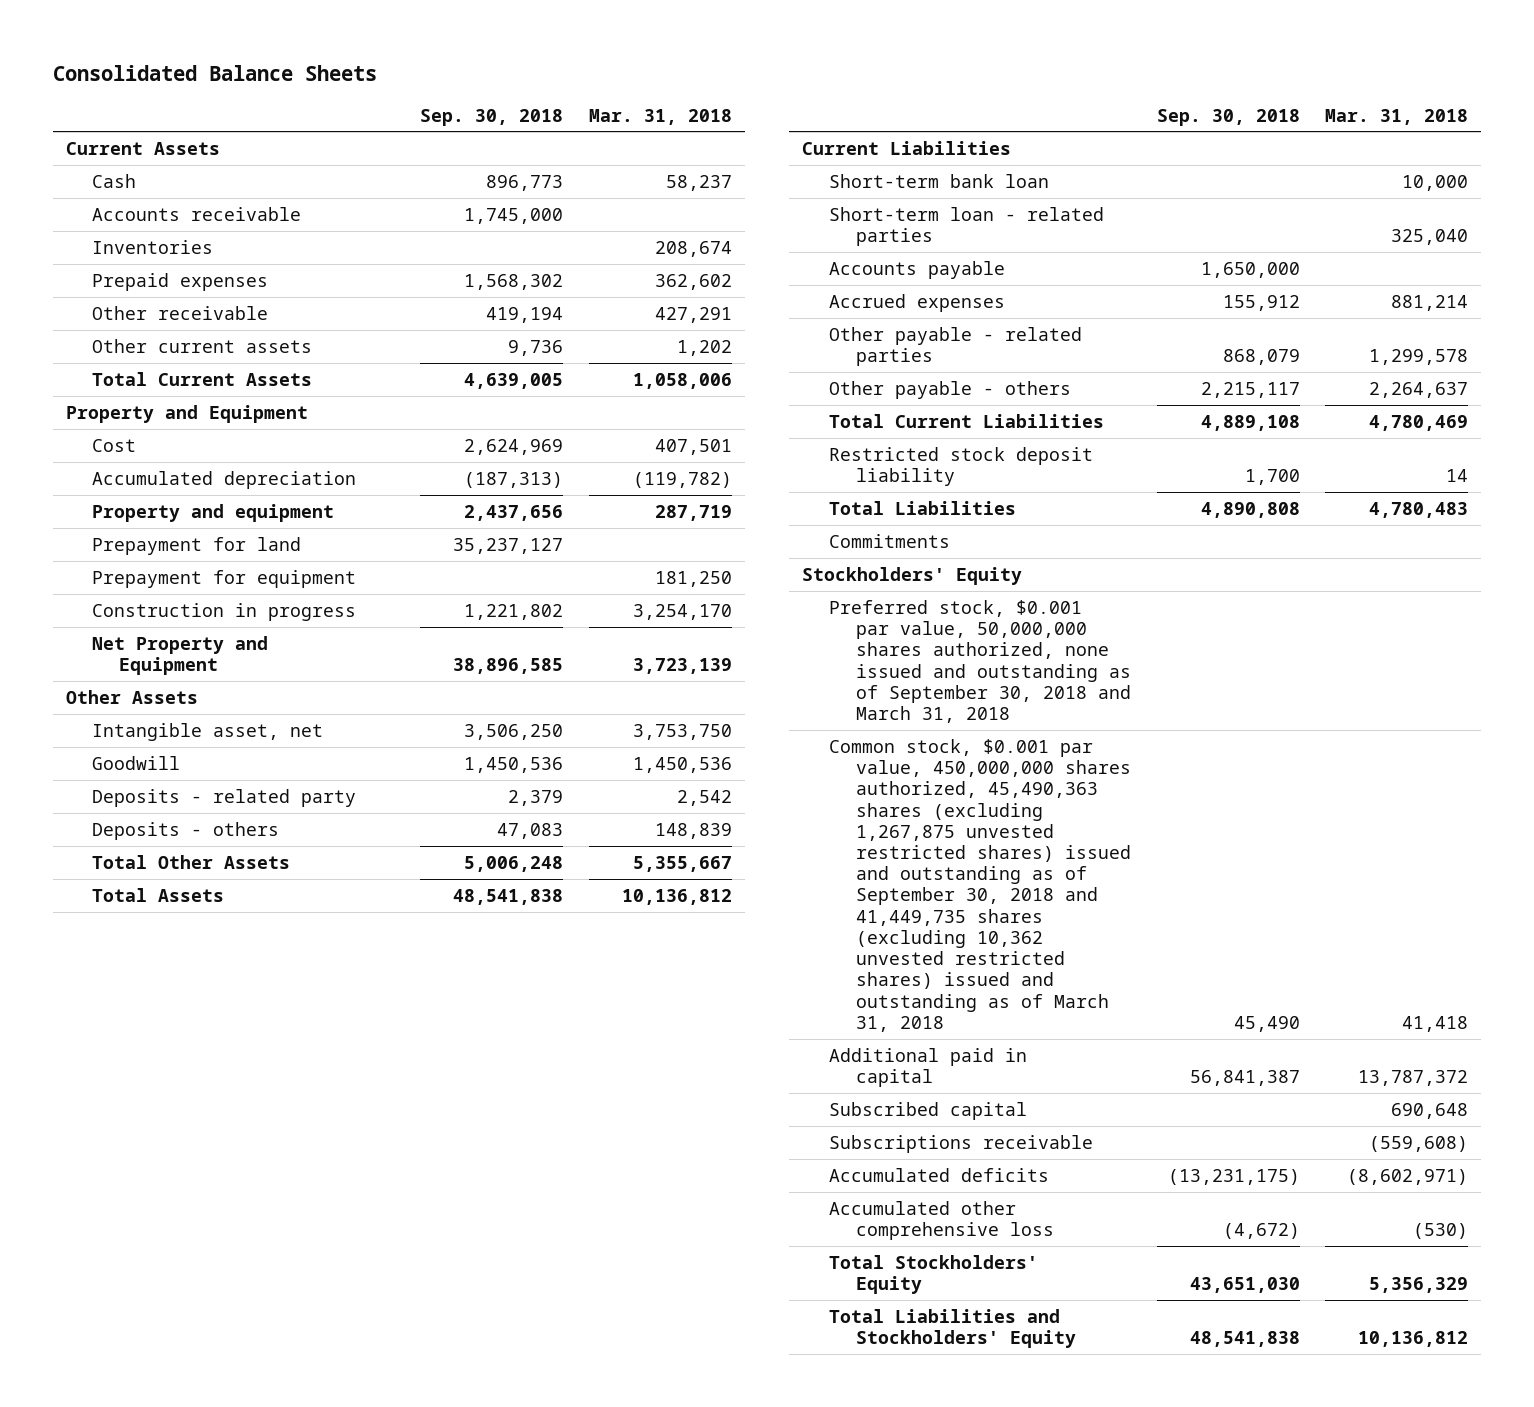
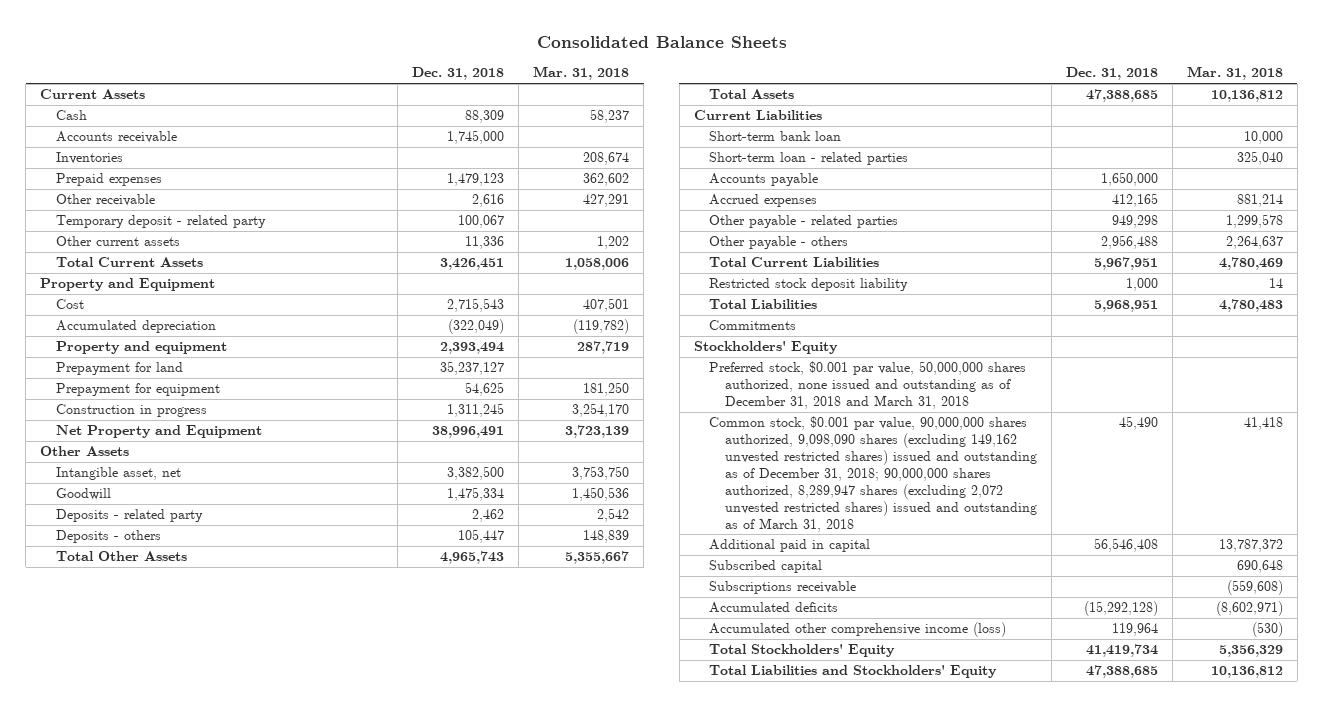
[419,108,563,126] Sep. 30, 2018 -> none
none -> [412,67,505,81] Dec. 31, 2018
none -> [55,215,266,229] Temporary deposit - related party
[829,599,1131,724] Preferred stock, $0.001 par value, 50,000,000 shares authorized, none issued and outstanding as of September 30, 2018 and March 31, 2018 -> [709,361,1027,410] Preferred stock, $0.001 par value, 50,000,000 shares authorized, none issued and outstanding as of December 31, 2018 and March 31, 2018
[829,738,1131,1032] Common stock, $0.001 par value, 450,000,000 shares authorized, 45,490,363 shares (excluding 1,267,875 unvested restricted shares) issued and outstanding as of September 30, 2018 and 41,449,735 shares (excluding 10,362 unvested restricted shares) issued and outstanding as of March 31, 2018 -> [709,416,1037,532] Common stock, $0.001 par value, 90,000,000 shares authorized, 9,098,090 shares (excluding 149,162 unvested restricted shares) issued and outstanding as of December 31, 2018; 90,000,000 shares authorized, 8,289,947 shares (excluding 2,072 unvested restricted shares) issued and outstanding as of March 31, 2018
[829,1200,1054,1241] Accumulated other comprehensive loss -> [709,622,1007,638] Accumulated other comprehensive income (loss)

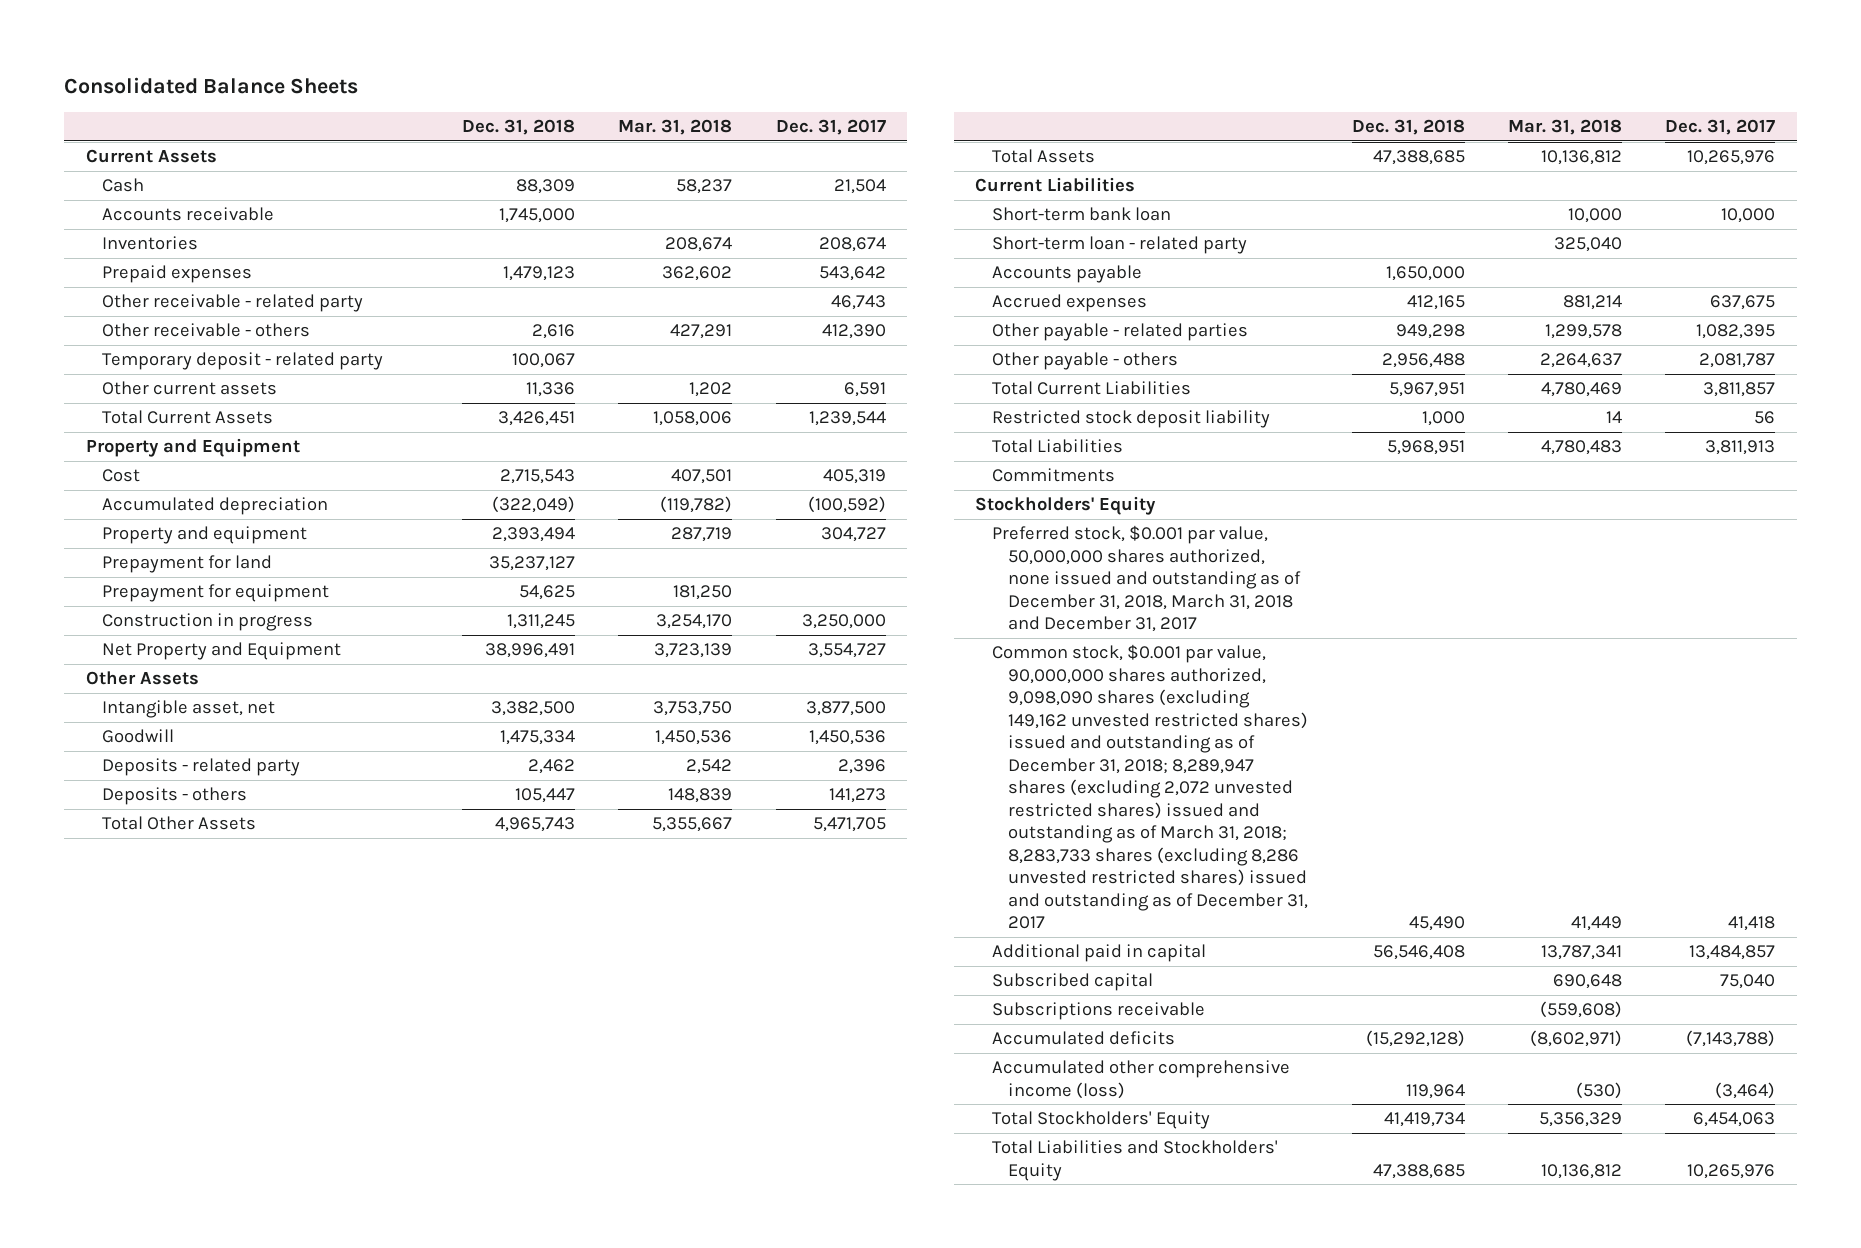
none -> [775,118,886,135] Dec. 31, 2017
none -> [102,294,364,313] Other receivable - related party
[55,194,155,207] Other receivable -> [102,323,311,338] Other receivable - others
[709,152,909,166] Short-term loan - related parties -> [991,236,1247,255] Short-term loan - related party
[709,361,1027,410] Preferred stock, $0.001 par value, 50,000,000 shares authorized, none issued and outstanding as of December 31, 2018 and March 31, 2018 -> [991,525,1302,633] Preferred stock, $0.001 par value, 50,000,000 shares authorized, none issued and outstanding as of December 31, 2018, March 31, 2018 and December 31, 2017
[709,416,1037,532] Common stock, $0.001 par value, 90,000,000 shares authorized, 9,098,090 shares (excluding 149,162 unvested restricted shares) issued and outstanding as of December 31, 2018; 90,000,000 shares authorized, 8,289,947 shares (excluding 2,072 unvested restricted shares) issued and outstanding as of March 31, 2018 -> [991,644,1309,930] Common stock, $0.001 par value, 90,000,000 shares authorized, 9,098,090 shares (excluding 149,162 unvested restricted shares) issued and outstanding as of December 31, 2018; 8,289,947 shares (excluding 2,072 unvested restricted shares) issued and outstanding as of March 31, 2018; 8,283,733 shares (excluding 8,286 unvested restricted shares) issued and outstanding as of December 31, 2017
[1243,417,1283,431] 41,418 -> [1570,916,1622,932] 41,449
[1218,539,1283,553] 13,787,372 -> [1540,945,1622,961] 13,787,341

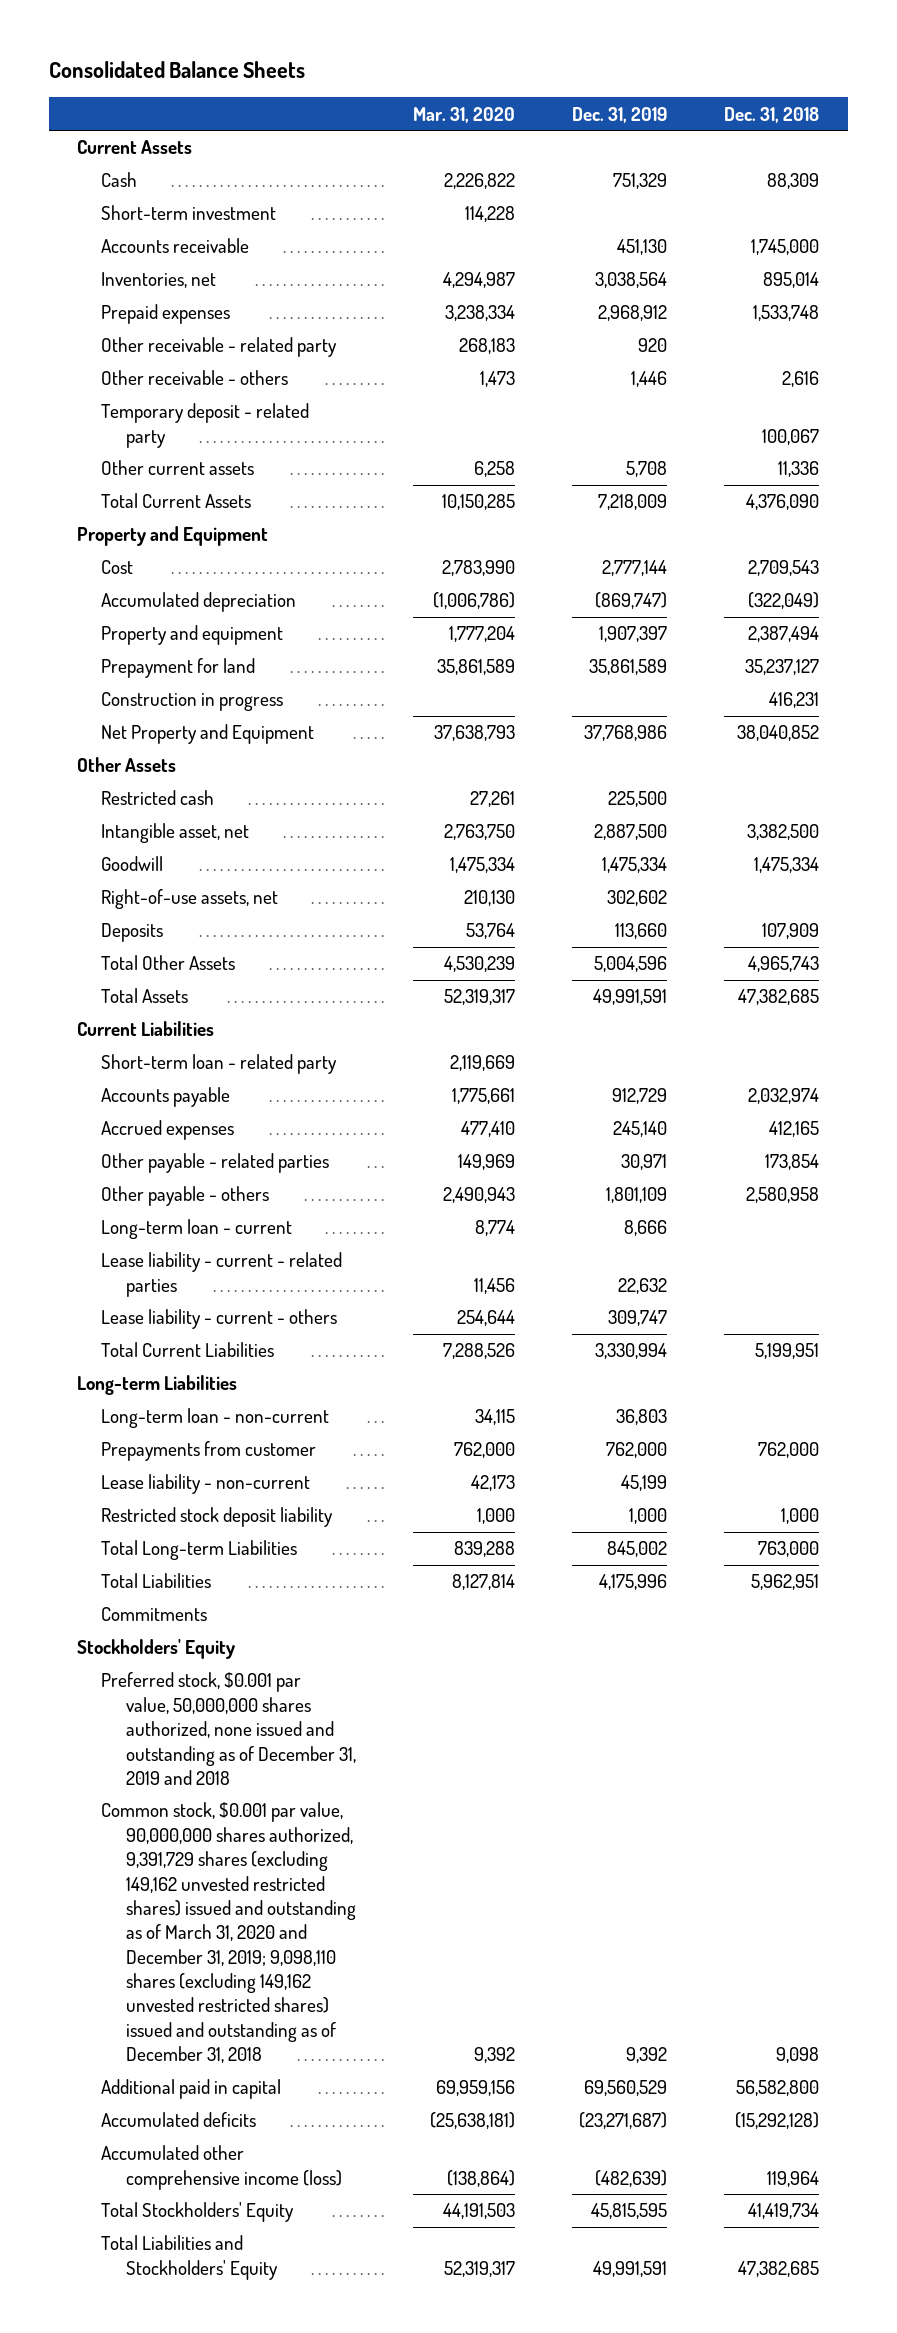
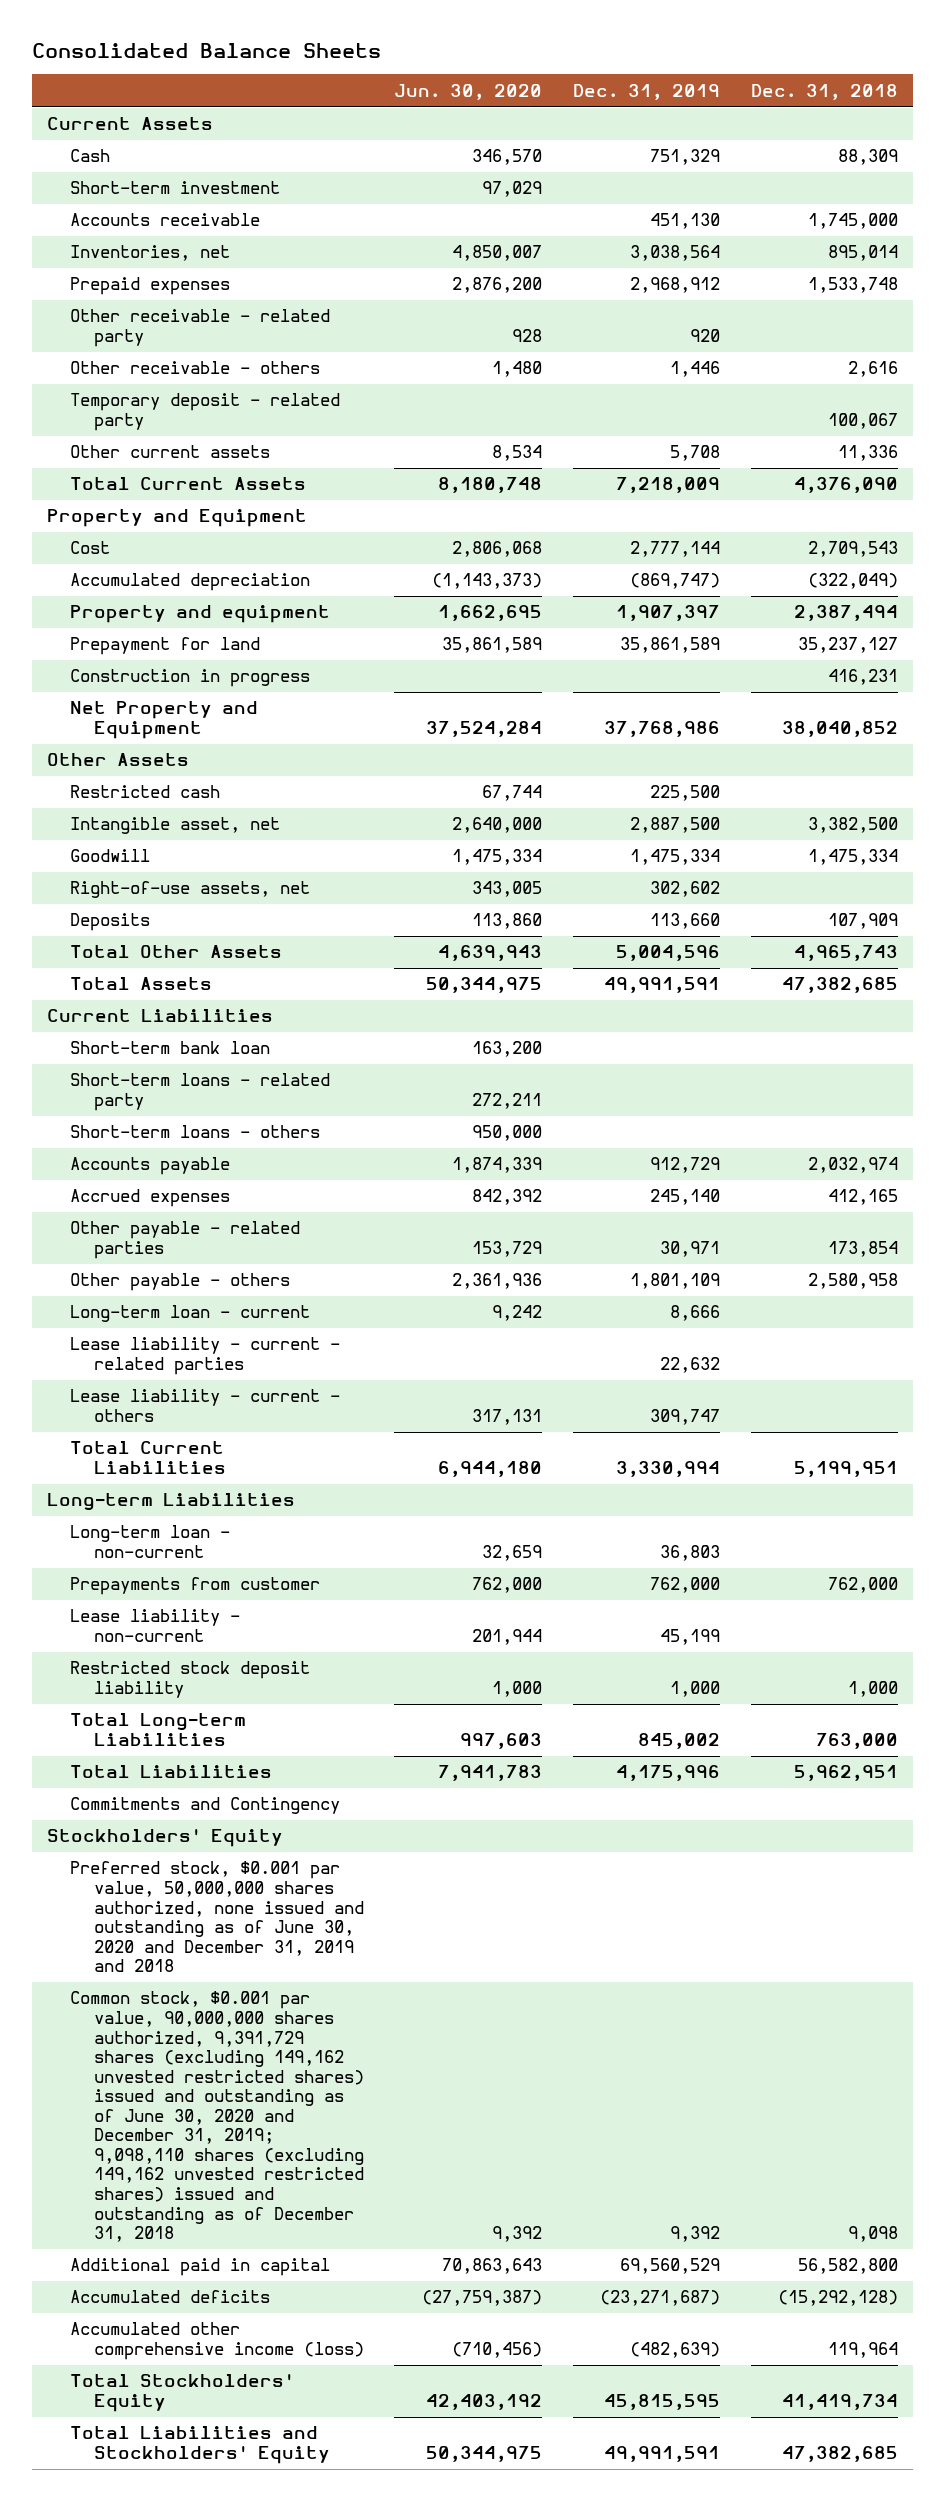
[412,106,515,123] Mar. 31, 2020 -> none
none -> [394,83,543,100] Jun. 30, 2020
none -> [70,1041,271,1055] Short-term bank loan
none -> [70,1073,331,1112] Short-term loans - related party
[101,1054,338,1075] Short-term loan - related party -> [70,1125,321,1139] Short-term loans - others
[101,1607,208,1622] Commitments -> [70,1797,341,1815] Commitments and Contingency
[101,1672,356,1785] Preferred stock, $0.001 par value, 50,000,000 shares authorized, none issued and outstanding as of December 31, 2019 and 2018 -> [70,1861,364,1973] Preferred stock, $0.001 par value, 50,000,000 shares authorized, none issued and outstanding as of June 30, 2020 and December 31, 2019 and 2018
[101,1802,356,2063] Common stock, $0.001 par value, 90,000,000 shares authorized, 9,391,729 shares (excluding 149,162 unvested restricted shares) issued and outstanding as of March 31, 2020 and December 31, 2019; 9,098,110 shares (excluding 149,162 unvested restricted shares) issued and outstanding as of December 31, 2018 -> [70,1991,364,2243] Common stock, $0.001 par value, 90,000,000 shares authorized, 9,391,729 shares (excluding 149,162 unvested restricted shares) issued and outstanding as of June 30, 2020 and December 31, 2019; 9,098,110 shares (excluding 149,162 unvested restricted shares) issued and outstanding as of December 31, 2018

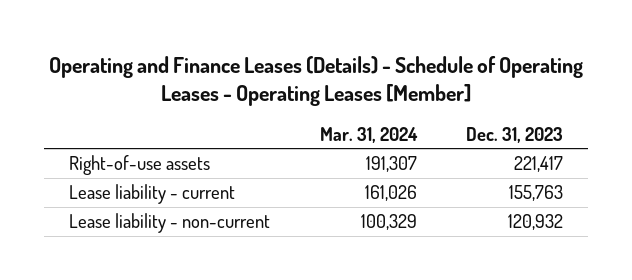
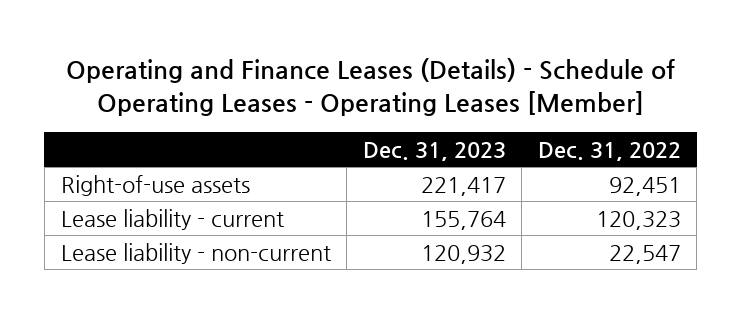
[319,126,418,143] Mar. 31, 2024 -> none
none -> [537,141,681,161] Dec. 31, 2022
[509,185,564,202] 155,763 -> [420,210,506,230] 155,764

